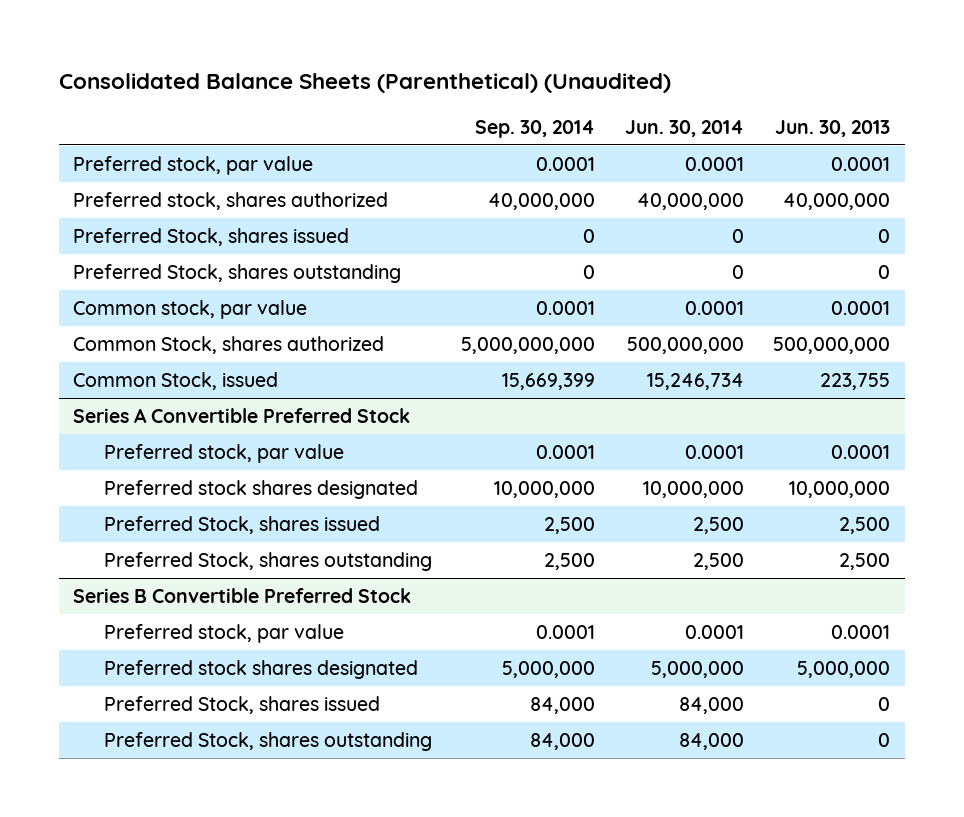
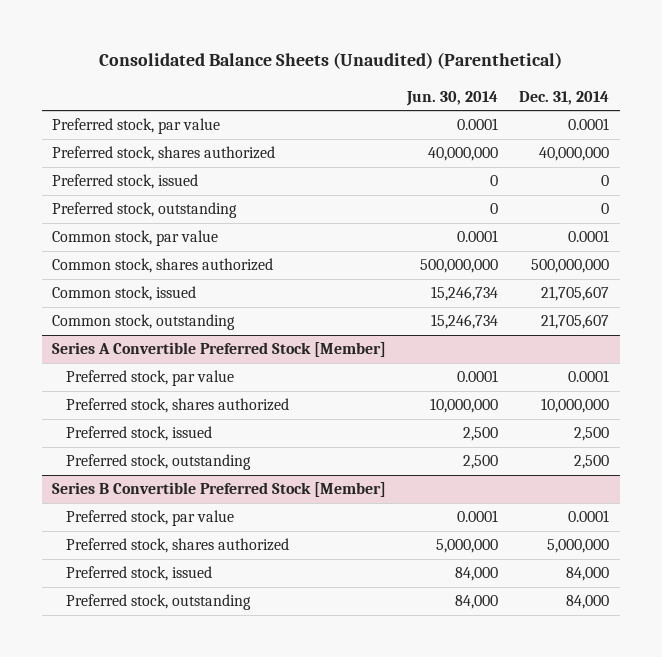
[58,73,671,94] Consolidated Balance Sheets (Parenthetical) (Unaudited) -> [98,52,562,70] Consolidated Balance Sheets (Unaudited) (Parenthetical)
[475,119,596,138] Sep. 30, 2014 -> none
[775,119,891,137] Jun. 30, 2013 -> none
none -> [519,90,610,105] Dec. 31, 2014
[73,228,350,247] Preferred Stock, shares issued -> [52,174,199,190] Preferred stock, issued
[73,264,402,284] Preferred Stock, shares outstanding -> [52,202,238,219] Preferred stock, outstanding
[73,336,385,355] Common Stock, shares authorized -> [52,258,274,274] Common stock, shares authorized
[73,372,279,391] Common Stock, issued -> [52,286,197,302] Common stock, issued
none -> [52,314,236,331] Common stock, outstanding
[73,408,411,424] Series A Convertible Preferred Stock -> [52,342,387,358] Series A Convertible Preferred Stock [Member]
[104,480,419,500] Preferred stock shares designated -> [65,398,289,414] Preferred stock, shares authorized
[104,516,381,535] Preferred Stock, shares issued -> [65,426,212,442] Preferred stock, issued
[104,552,433,572] Preferred Stock, shares outstanding -> [65,454,251,471] Preferred stock, outstanding
[73,588,412,604] Series B Convertible Preferred Stock -> [52,482,387,498] Series B Convertible Preferred Stock [Member]
[104,660,419,680] Preferred stock shares designated -> [65,538,289,554] Preferred stock, shares authorized
[104,696,381,715] Preferred Stock, shares issued -> [65,566,212,582] Preferred stock, issued
[104,732,433,752] Preferred Stock, shares outstanding -> [65,594,251,611] Preferred stock, outstanding

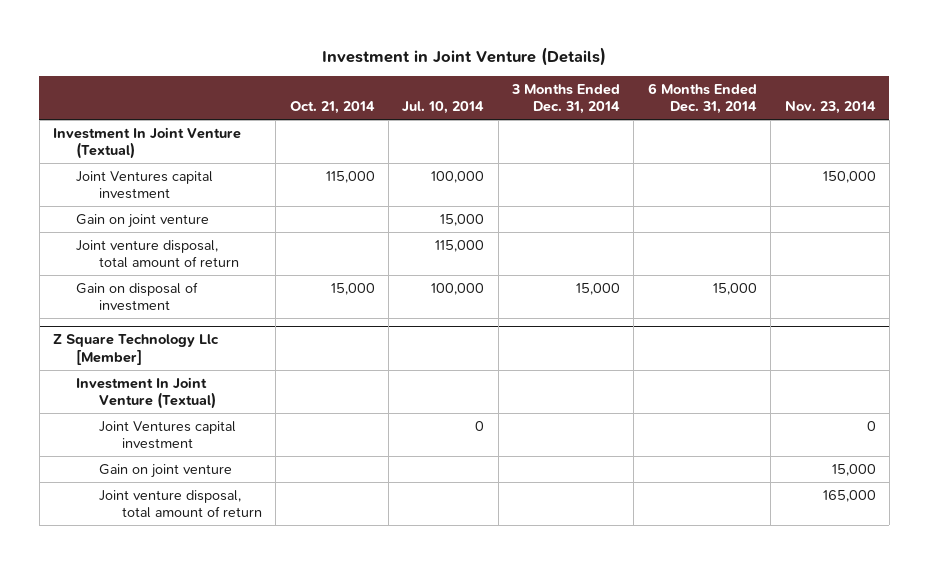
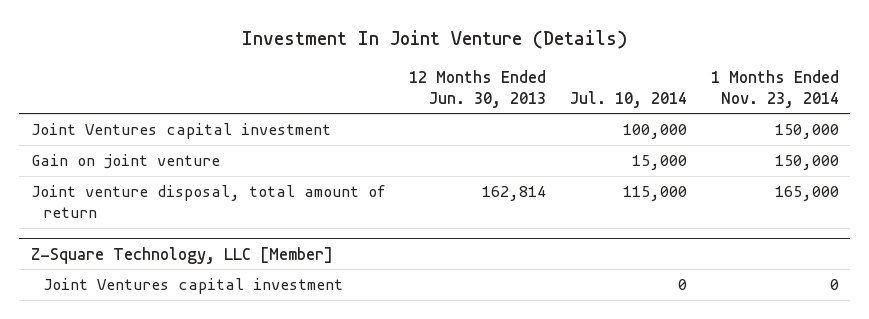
[322,46,607,66] Investment in Joint Venture (Details) -> [241,29,627,49] Investment In Joint Venture (Details)
[289,101,375,115] Oct. 21, 2014 -> none
[511,83,621,115] 3 Months Ended Dec. 31, 2014 -> none
[647,82,757,115] 6 Months Ended Dec. 31, 2014 -> none
[784,101,876,115] Nov. 23, 2014 -> none
none -> [409,69,547,108] 12 Months Ended Jun. 30, 2013
none -> [710,69,839,108] 1 Months Ended Nov. 23, 2014
[53,126,242,160] Investment In Joint Venture (Textual) -> none
[76,281,199,312] Gain on disposal of investment -> none
[76,376,216,410] Investment In Joint Venture (Textual) -> none
[53,334,220,365] Z Square Technology Llc [Member] -> [30,246,333,264] Z-Square Technology, LLC [Member]
[98,463,232,478] Gain on joint venture -> none
[98,489,262,519] Joint venture disposal, total amount of return -> none

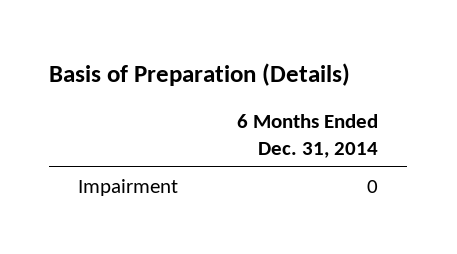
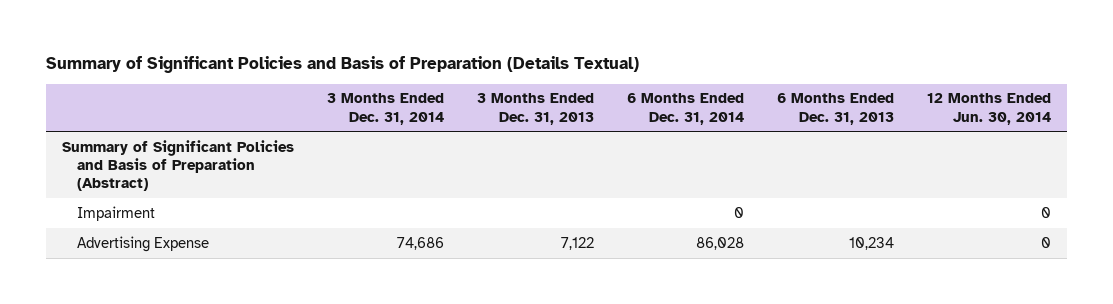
[49,62,351,86] Basis of Preparation (Details) -> [45,55,639,73] Summary of Significant Policies and Basis of Preparation (Details Textual)
none -> [327,93,445,125] 3 Months Ended Dec. 31, 2014
none -> [477,93,595,125] 3 Months Ended Dec. 31, 2013
none -> [777,93,895,125] 6 Months Ended Dec. 31, 2013
none -> [926,93,1051,125] 12 Months Ended Jun. 30, 2014
none -> [62,139,295,192] Summary of Significant Policies and Basis of Preparation (Abstract)
none -> [77,235,210,252] Advertising Expense

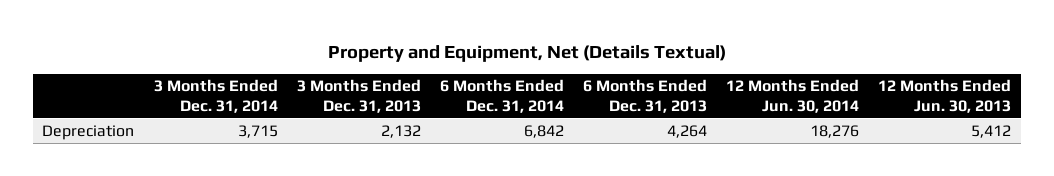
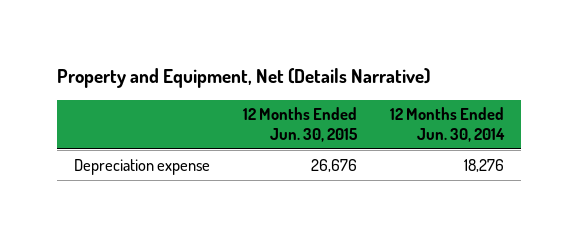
[327,44,726,62] Property and Equipment, Net (Details Textual) -> [57,68,431,89] Property and Equipment, Net (Details Narrative)
[153,79,278,113] 3 Months Ended Dec. 31, 2014 -> none
[296,79,421,113] 3 Months Ended Dec. 31, 2013 -> none
[439,79,564,113] 6 Months Ended Dec. 31, 2014 -> none
[582,79,707,113] 6 Months Ended Dec. 31, 2013 -> none
[878,79,1012,113] 12 Months Ended Jun. 30, 2013 -> none
none -> [243,107,359,142] 12 Months Ended Jun. 30, 2015
[42,125,135,141] Depreciation -> [74,158,211,175] Depreciation expense

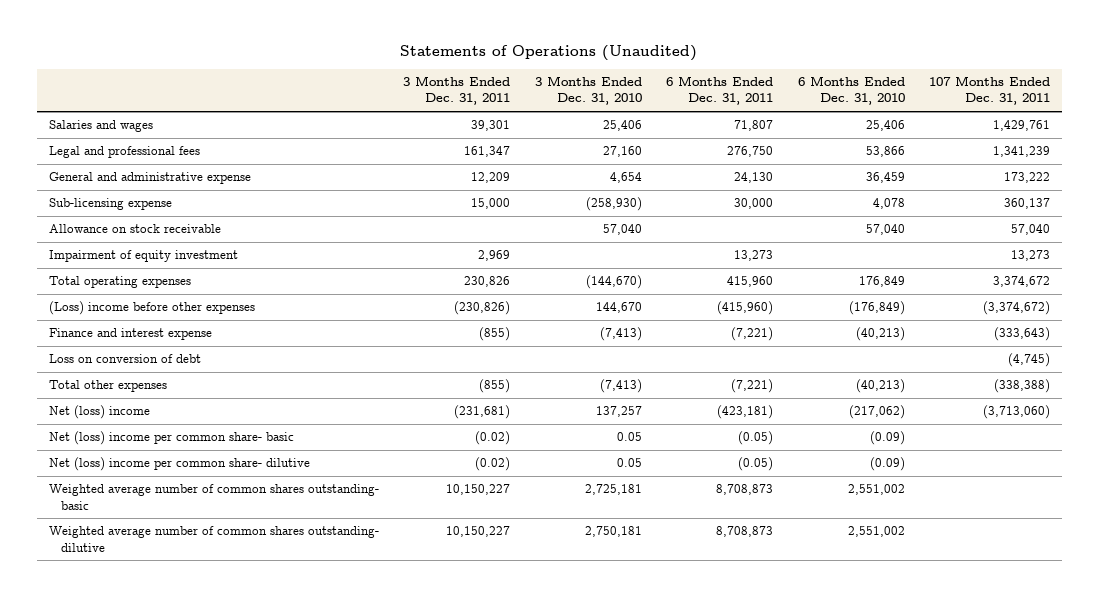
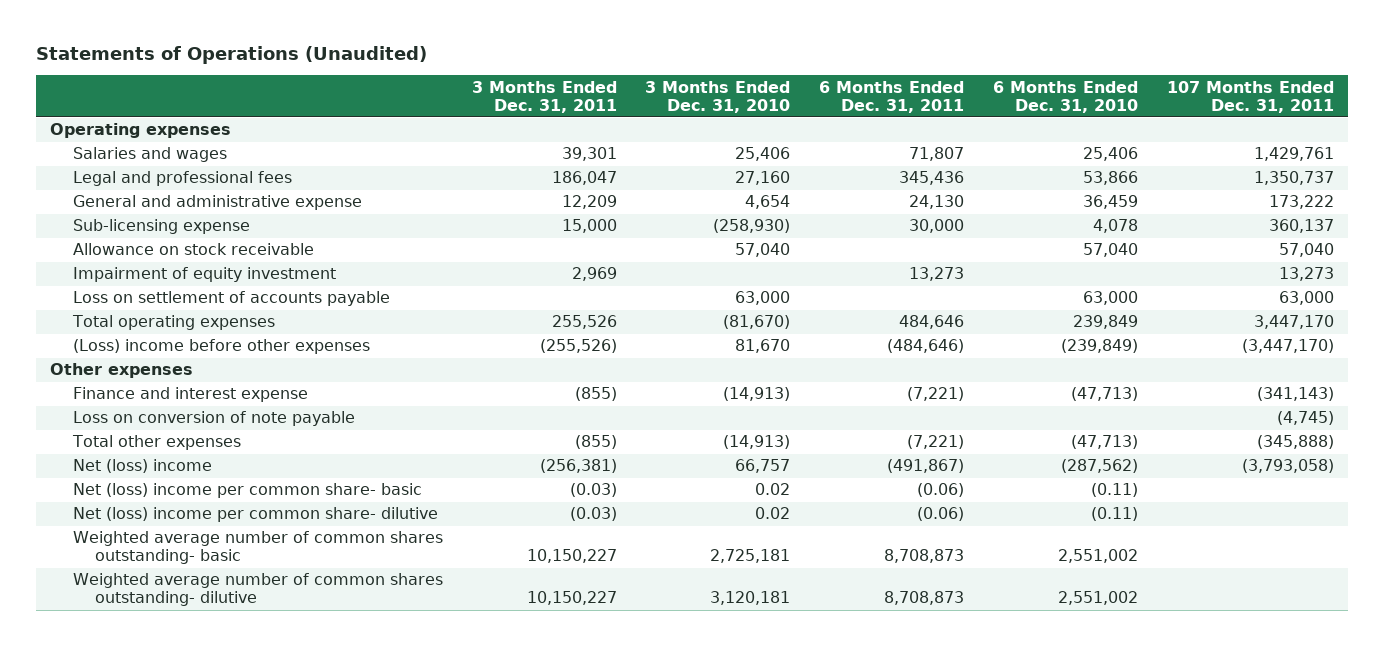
none -> [50,123,232,139] Operating expenses
[464,146,511,158] 161,347 -> [551,171,617,186] 186,047
[727,146,774,158] 276,750 -> [899,171,965,186] 345,436
[993,146,1051,158] 1,341,239 -> [1253,171,1334,186] 1,350,737
none -> [72,291,390,307] Loss on settlement of accounts payable
[464,276,511,288] 230,826 -> [551,315,617,330] 255,526
[585,275,642,290] (144,670) -> [723,315,791,330] (81,670)
[727,276,774,288] 415,960 -> [899,315,965,330] 484,646
[858,276,905,288] 176,849 -> [1073,315,1139,330] 239,849
[993,276,1051,288] 3,374,672 -> [1253,315,1334,330] 3,447,170
[454,301,511,316] (230,826) -> [539,339,617,354] (255,526)
[595,302,642,314] 144,670 -> [735,339,791,354] 81,670
[717,301,774,316] (415,960) -> [887,339,965,354] (484,646)
[848,301,905,316] (176,849) -> [1061,339,1139,354] (239,849)
[983,301,1051,316] (3,374,672) -> [1241,339,1334,354] (3,447,170)
none -> [50,363,194,379] Other expenses
[599,327,642,342] (7,413) -> [723,387,791,402] (14,913)
[855,327,905,342] (40,213) -> [1071,387,1139,402] (47,713)
[994,327,1051,342] (333,643) -> [1256,387,1334,402] (341,143)
[48,354,201,364] Loss on conversion of debt -> [72,411,355,427] Loss on conversion of note payable
[599,379,642,394] (7,413) -> [723,435,791,450] (14,913)
[855,379,905,394] (40,213) -> [1071,435,1139,450] (47,713)
[994,379,1051,394] (338,388) -> [1256,435,1334,450] (345,888)
[454,405,511,420] (231,681) -> [539,459,617,474] (256,381)
[595,406,642,418] 137,257 -> [735,459,791,474] 66,757
[717,405,774,420] (423,181) -> [887,459,965,474] (491,867)
[848,405,905,420] (217,062) -> [1061,459,1139,474] (287,562)
[983,405,1051,420] (3,713,060) -> [1241,459,1334,474] (3,793,058)
[475,431,511,446] (0.02) -> [569,483,617,498] (0.03)
[616,432,642,442] 0.05 -> [755,483,791,496] 0.02
[738,431,774,446] (0.05) -> [917,483,965,498] (0.06)
[869,431,905,446] (0.09) -> [1091,483,1139,498] (0.11)
[475,457,511,472] (0.02) -> [569,507,617,522] (0.03)
[616,458,642,468] 0.05 -> [755,507,791,520] 0.02
[738,457,774,472] (0.05) -> [917,507,965,522] (0.06)
[869,457,905,472] (0.09) -> [1091,507,1139,522] (0.11)
[584,526,642,538] 2,750,181 -> [710,591,791,606] 3,120,181

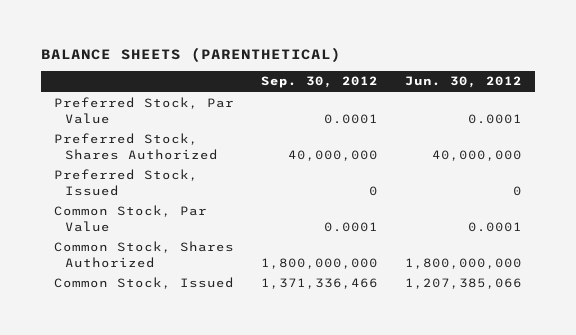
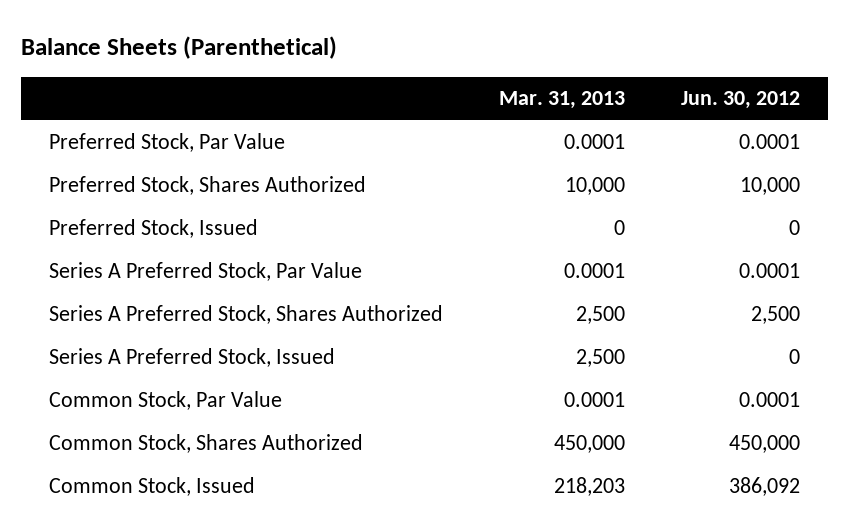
[40,47,341,63] BALANCE SHEETS (PARENTHETICAL) -> [21,36,338,60] Balance Sheets (Parenthetical)
[260,76,378,89] Sep. 30, 2012 -> none
none -> [499,91,626,110] Mar. 31, 2013
[431,149,522,161] 40,000,000 -> [740,177,801,196] 10,000
none -> [49,262,363,282] Series A Preferred Stock, Par Value
none -> [49,305,444,325] Series A Preferred Stock, Shares Authorized
none -> [49,348,336,368] Series A Preferred Stock, Issued
[404,257,522,269] 1,800,000,000 -> [729,435,801,454] 450,000
[404,278,522,290] 1,207,385,066 -> [729,477,801,497] 386,092

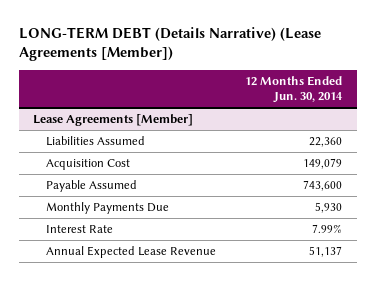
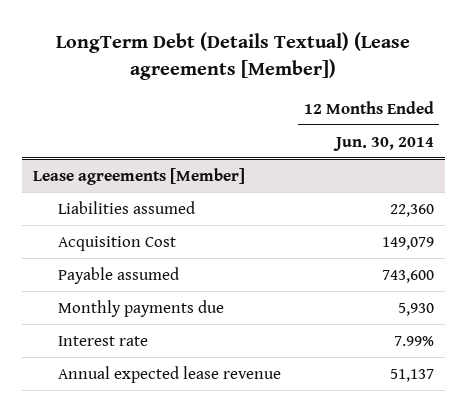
[18,27,321,62] LONG-TERM DEBT (Details Narrative) (Lease Agreements [Member]) -> [56,32,411,80] LongTerm Debt (Details Textual) (Lease agreements [Member])
[33,113,194,126] Lease Agreements [Member] -> [32,167,245,185] Lease agreements [Member]
[45,135,145,146] Liabilities Assumed -> [58,200,196,214] Liabilities assumed
[45,179,137,192] Payable Assumed -> [58,266,180,284] Payable assumed
[45,201,169,214] Monthly Payments Due -> [58,299,225,317] Monthly payments due
[45,224,113,233] Interest Rate -> [58,335,149,346] Interest rate
[45,245,216,258] Annual Expected Lease Revenue -> [58,365,282,383] Annual expected lease revenue

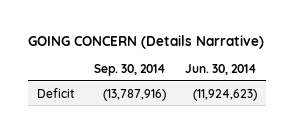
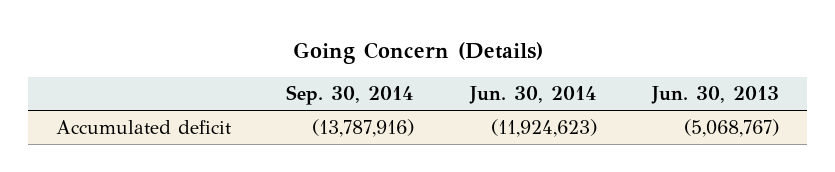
[27,35,264,50] GOING CONCERN (Details Narrative) -> [292,42,543,65] Going Concern (Details)
none -> [651,86,780,105] Jun. 30, 2013
[37,87,76,98] Deficit -> [55,120,231,135] Accumulated deficit

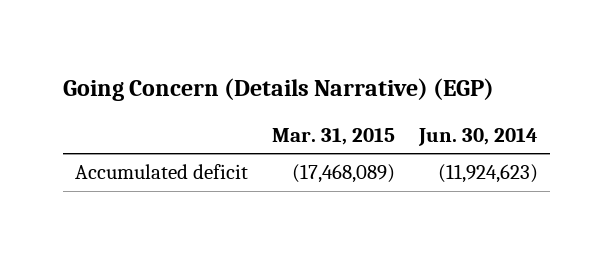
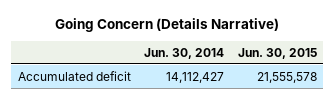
[63,77,495,101] Going Concern (Details Narrative) (EGP) -> [55,18,280,33] Going Concern (Details Narrative)
[272,128,396,146] Mar. 31, 2015 -> none
none -> [237,47,317,59] Jun. 30, 2015
[438,164,539,184] (11,924,623) -> [166,71,225,83] 14,112,427

